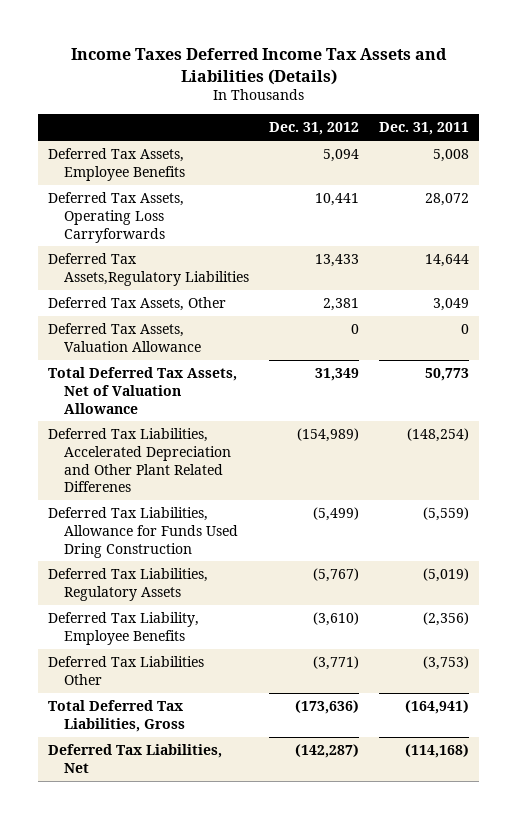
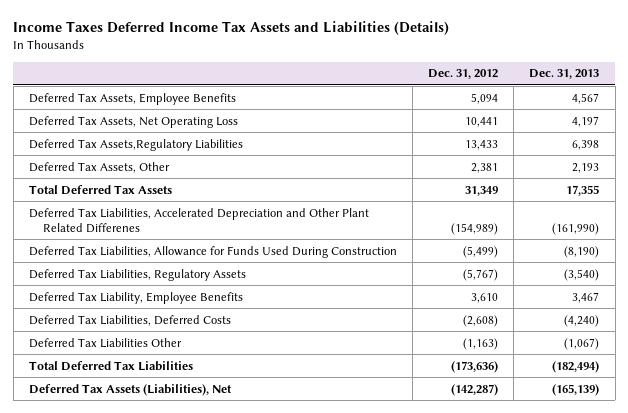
[379,122,470,136] Dec. 31, 2011 -> none
none -> [529,69,600,80] Dec. 31, 2013
[48,191,185,243] Deferred Tax Assets, Operating Loss Carryforwards -> [28,115,238,128] Deferred Tax Assets, Net Operating Loss
[48,322,202,352] Deferred Tax Assets, Valuation Allowance -> none
[48,366,238,414] Total Deferred Tax Assets, Net of Valuation Allowance -> [28,184,172,195] Total Deferred Tax Assets
[48,506,239,558] Deferred Tax Liabilities, Allowance for Funds Used Dring Construction -> [28,245,397,258] Deferred Tax Liabilities, Allowance for Funds Used During Construction
[313,611,360,626] (3,610) -> [471,292,499,303] 3,610
none -> [28,314,231,326] Deferred Tax Liabilities, Deferred Costs
[313,655,360,670] (3,771) -> [463,337,499,350] (1,163)
[48,699,186,732] Total Deferred Tax Liabilities, Gross -> [28,360,193,371] Total Deferred Tax Liabilities
[48,743,223,773] Deferred Tax Liabilities, Net -> [28,383,232,396] Deferred Tax Assets (Liabilities), Net

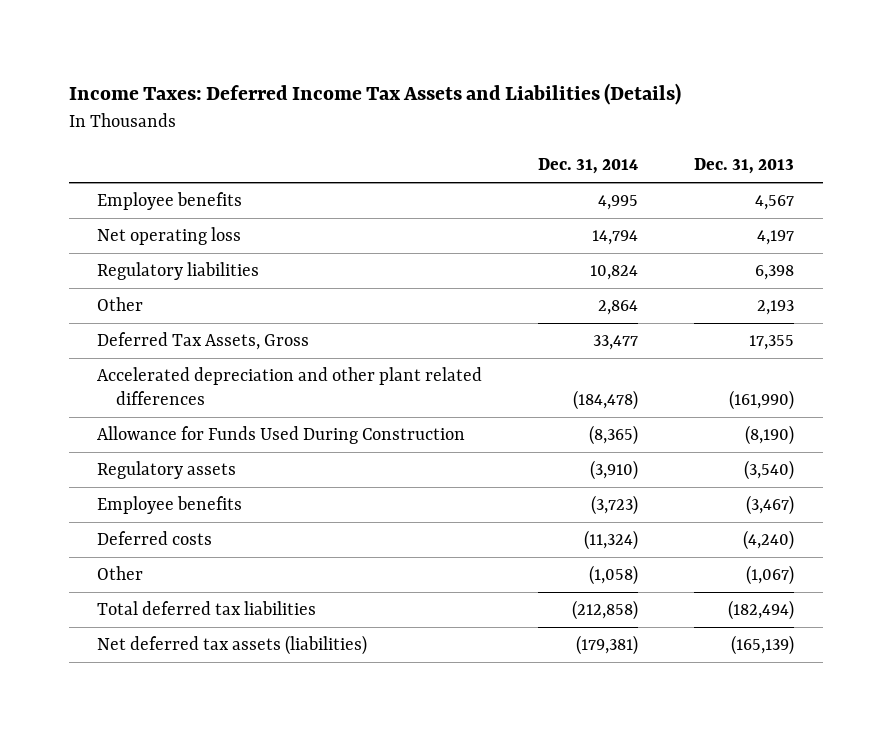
[13,21,450,36] Income Taxes Deferred Income Tax Assets and Liabilities (Details) -> [69,83,682,106] Income Taxes: Deferred Income Tax Assets and Liabilities (Details)
[428,69,499,80] Dec. 31, 2012 -> none
none -> [538,158,639,175] Dec. 31, 2014
[28,291,243,304] Deferred Tax Liability, Employee Benefits -> none
[28,92,236,105] Deferred Tax Assets, Employee Benefits -> [97,192,243,211] Employee benefits
[28,115,238,128] Deferred Tax Assets, Net Operating Loss -> [97,227,242,246] Net operating loss
[28,138,243,151] Deferred Tax Assets,Regulatory Liabilities -> [97,262,260,281] Regulatory liabilities
[28,161,170,173] Deferred Tax Assets, Other -> [97,297,144,312] Other
[28,184,172,195] Total Deferred Tax Assets -> [97,332,310,351] Deferred Tax Assets, Gross
[28,207,369,233] Deferred Tax Liabilities, Accelerated Depreciation and Other Plant Related Differenes -> [97,367,483,405] Accelerated depreciation and other plant related differences
[28,245,397,258] Deferred Tax Liabilities, Allowance for Funds Used During Construction -> [97,426,466,445] Allowance for Funds Used During Construction
[28,268,246,281] Deferred Tax Liabilities, Regulatory Assets -> [97,461,237,480] Regulatory assets
none -> [97,496,243,515] Employee benefits
[28,314,231,326] Deferred Tax Liabilities, Deferred Costs -> [97,531,213,546] Deferred costs
[28,337,182,348] Deferred Tax Liabilities Other -> [97,566,144,581] Other
[28,360,193,371] Total Deferred Tax Liabilities -> [97,601,317,616] Total deferred tax liabilities
[28,383,232,396] Deferred Tax Assets (Liabilities), Net -> [97,635,368,656] Net deferred tax assets (liabilities)

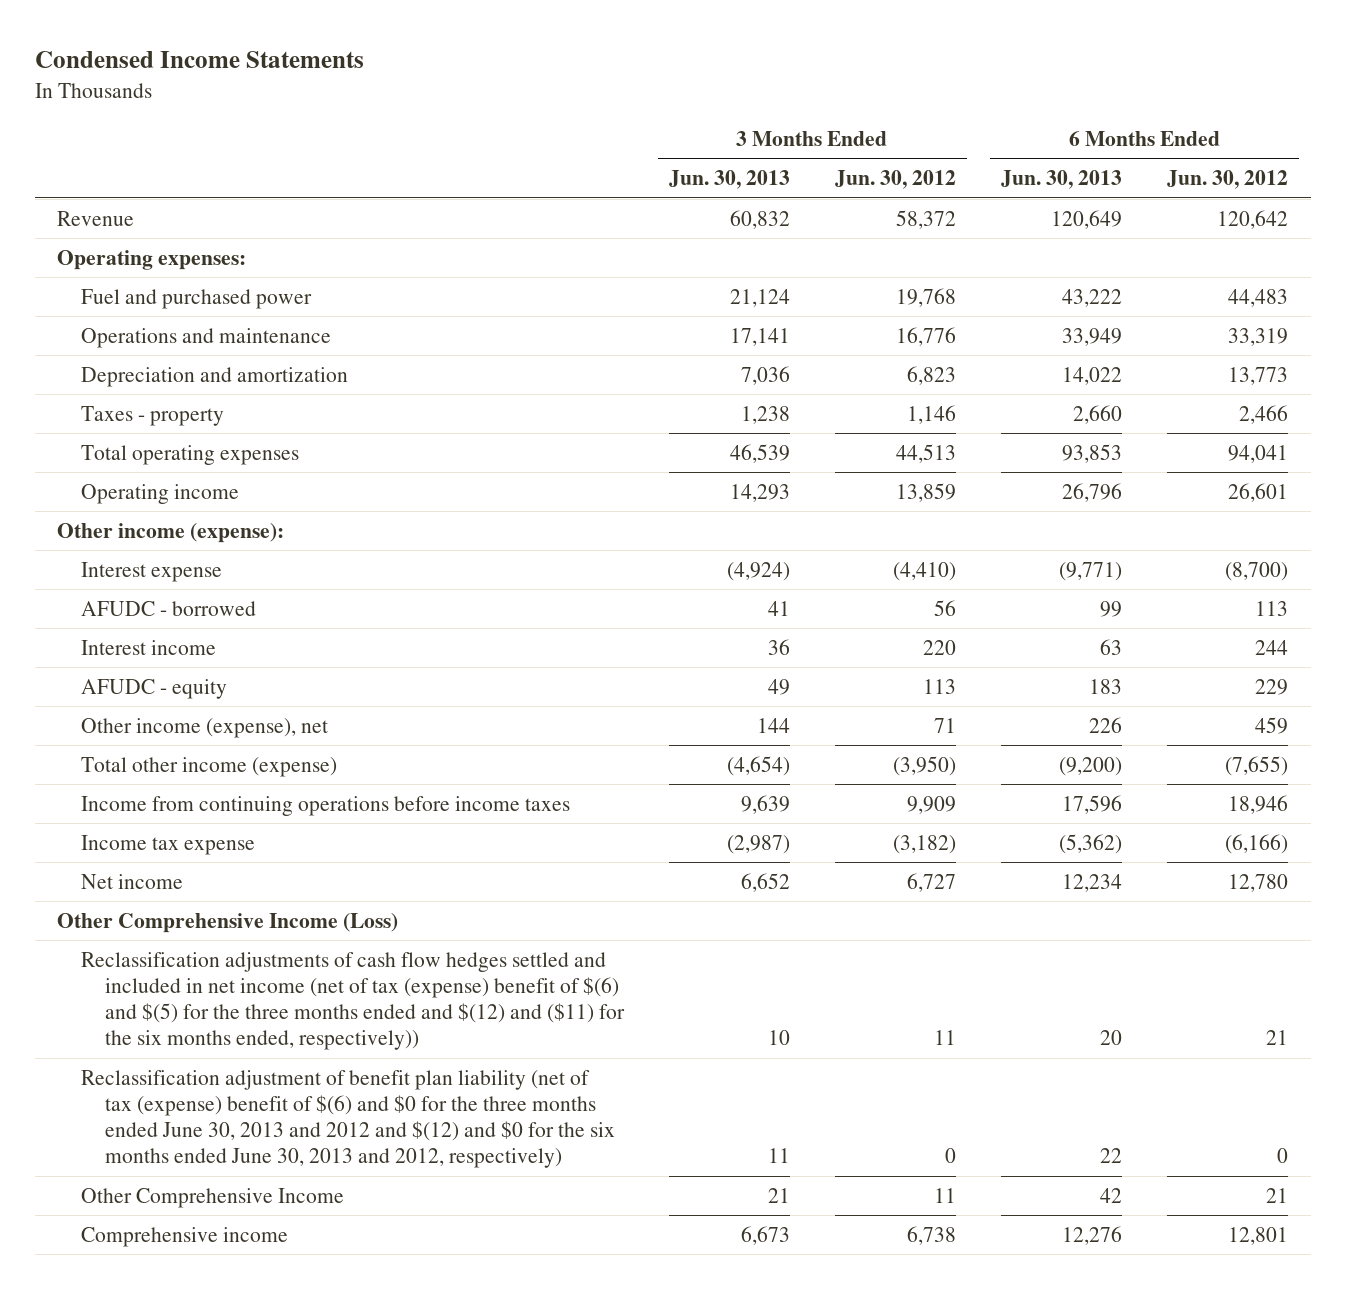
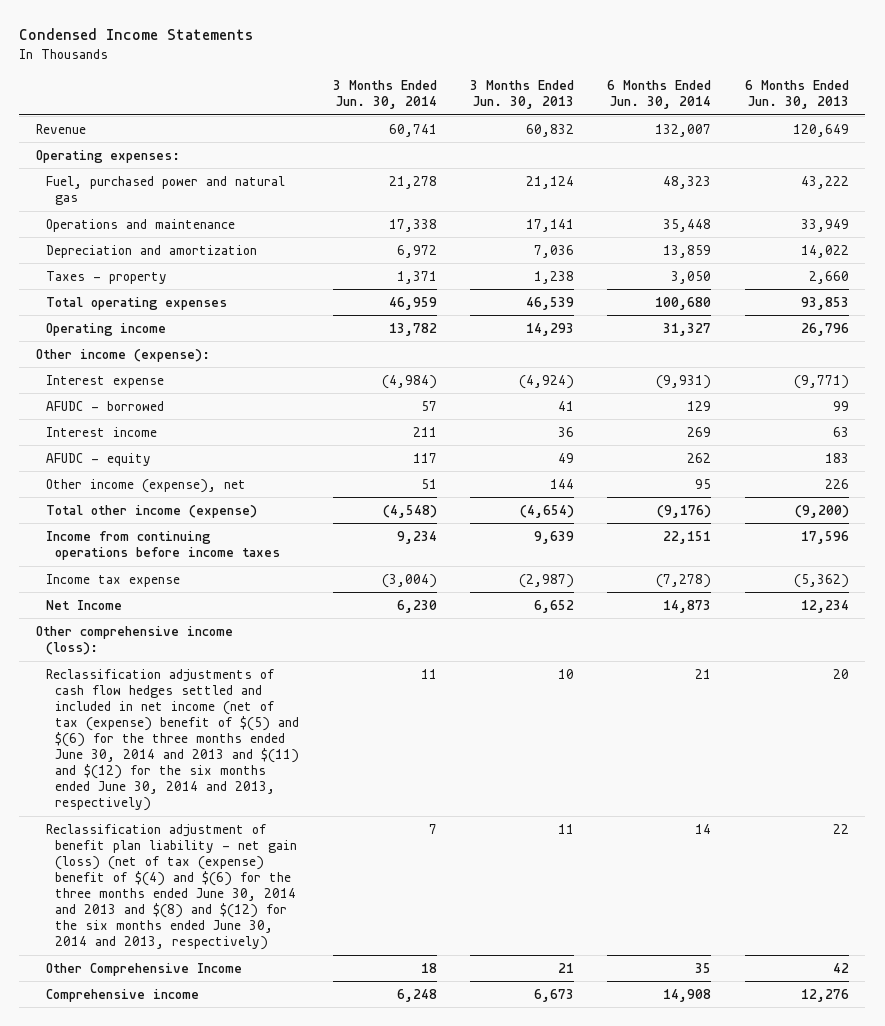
[835,170,957,190] Jun. 30, 2012 -> none
[1167,170,1289,190] Jun. 30, 2012 -> none
none -> [332,80,437,110] 3 Months Ended Jun. 30, 2014
none -> [607,80,712,110] 6 Months Ended Jun. 30, 2014
[81,288,313,309] Fuel and purchased power -> [45,175,285,205] Fuel, purchased power and natural gas
[81,873,184,889] Net income -> [45,599,122,610] Net Income
[57,912,399,933] Other Comprehensive Income (Loss) -> [35,625,233,655] Other comprehensive income (loss):
[81,951,625,1051] Reclassification adjustments of cash flow hedges settled and included in net income (net of tax (expense) benefit of $(6) and $(5) for the three months ended and $(12) and ($11) for the six months ended, respectively)) -> [45,668,300,812] Reclassification adjustments of cash flow hedges settled and included in net income (net of tax (expense) benefit of $(5) and $(6) for the three months ended June 30, 2014 and 2013 and $(11) and $(12) for the six months ended June 30, 2014 and 2013, respectively)
[81,1069,615,1169] Reclassification adjustment of benefit plan liability (net of tax (expense) benefit of $(6) and $0 for the three months ended June 30, 2013 and 2012 and $(12) and $0 for the six months ended June 30, 2013 and 2012, respectively) -> [45,823,298,951] Reclassification adjustment of benefit plan liability - net gain (loss) (net of tax (expense) benefit of $(4) and $(6) for the three months ended June 30, 2014 and 2013 and $(8) and $(12) for the six months ended June 30, 2014 and 2013, respectively)

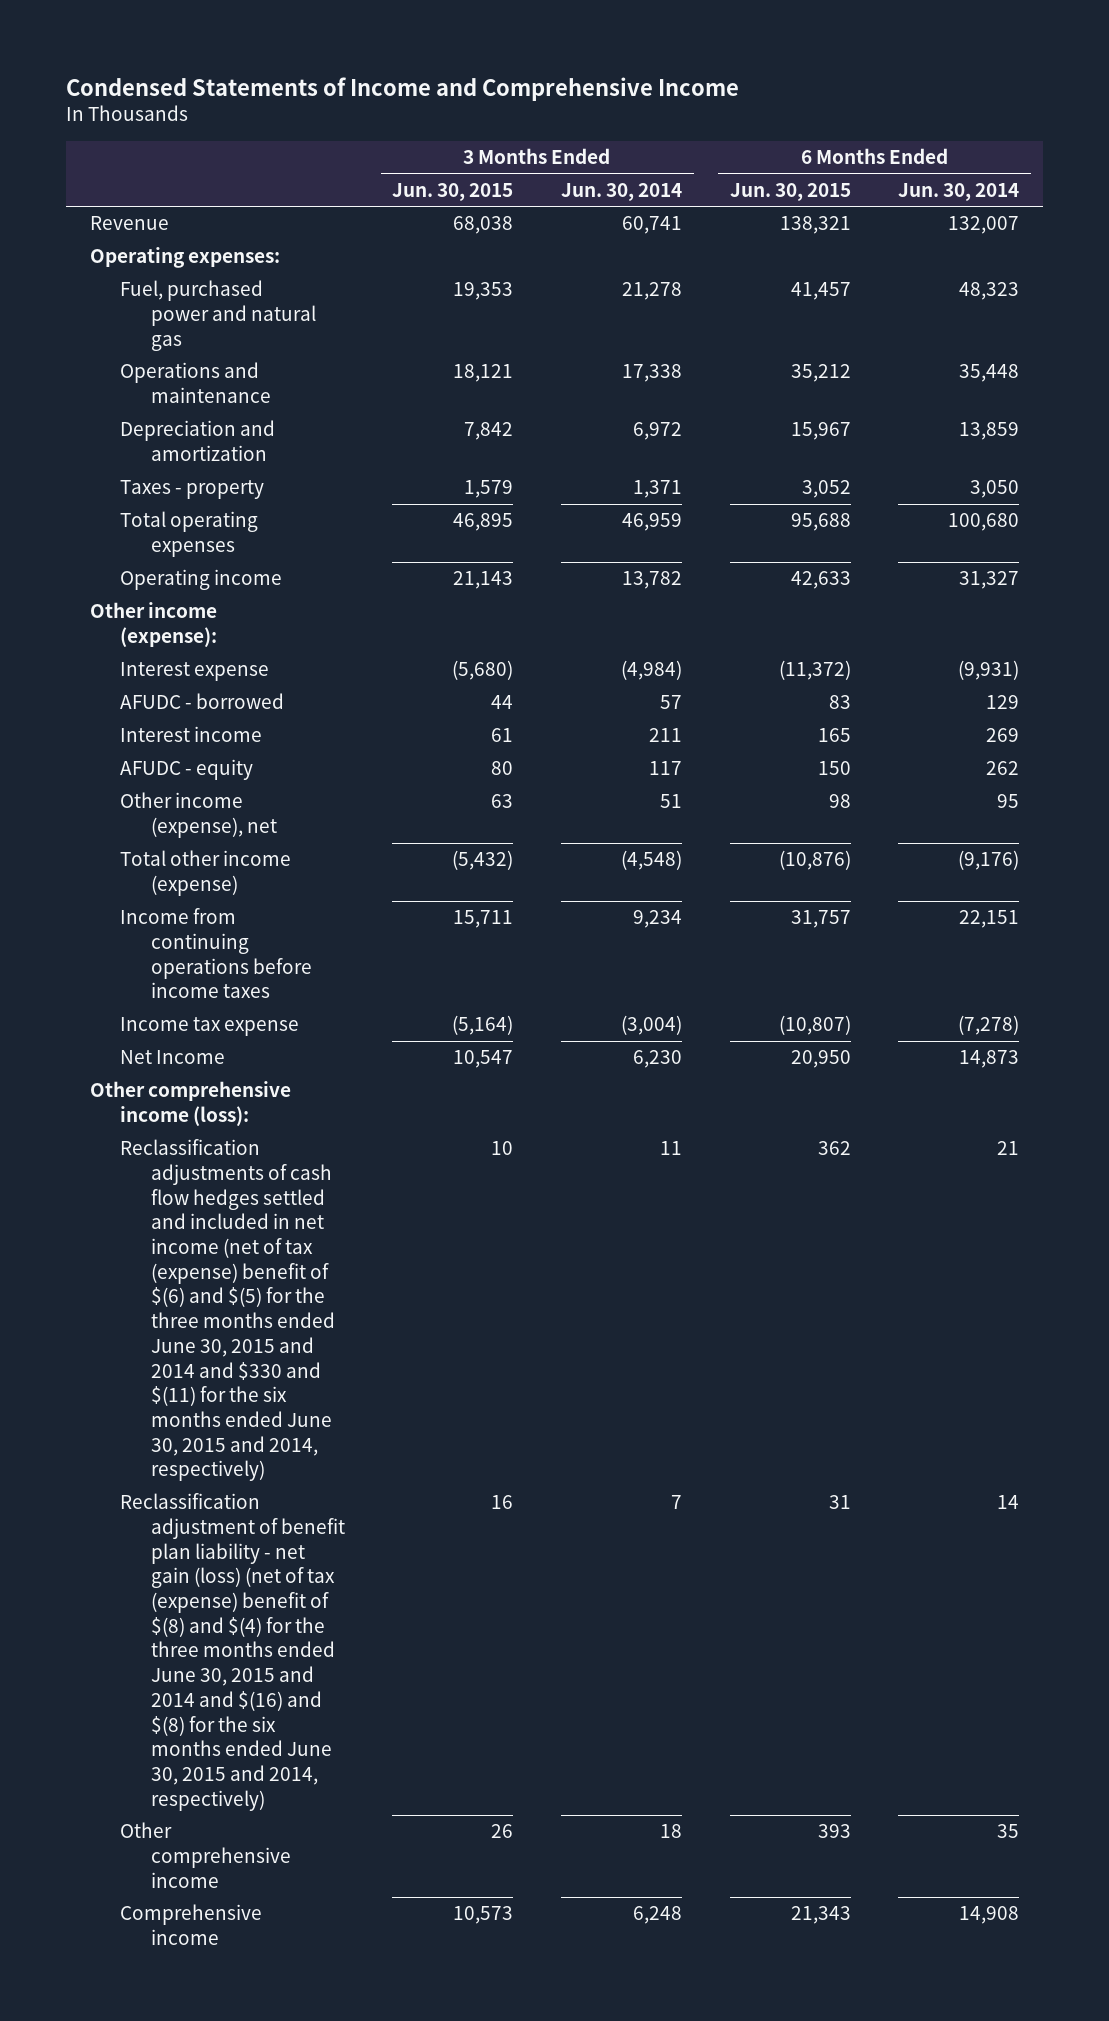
[19,28,254,41] Condensed Income Statements -> [65,76,739,101] Condensed Statements of Income and Comprehensive Income
[470,80,575,110] 3 Months Ended Jun. 30, 2013 -> none
[744,80,849,110] 6 Months Ended Jun. 30, 2013 -> none
none -> [392,182,514,201] Jun. 30, 2015
none -> [729,182,851,201] Jun. 30, 2015
[45,668,300,812] Reclassification adjustments of cash flow hedges settled and included in net income (net of tax (expense) benefit of $(5) and $(6) for the three months ended June 30, 2014 and 2013 and $(11) and $(12) for the six months ended June 30, 2014 and 2013, respectively) -> [120,1139,335,1482] Reclassification adjustments of cash flow hedges settled and included in net income (net of tax (expense) benefit of $(6) and $(5) for the three months ended June 30, 2015 and 2014 and $330 and $(11) for the six months ended June 30, 2015 and 2014, respectively)
[45,823,298,951] Reclassification adjustment of benefit plan liability - net gain (loss) (net of tax (expense) benefit of $(4) and $(6) for the three months ended June 30, 2014 and 2013 and $(8) and $(12) for the six months ended June 30, 2014 and 2013, respectively) -> [120,1493,345,1811] Reclassification adjustment of benefit plan liability - net gain (loss) (net of tax (expense) benefit of $(8) and $(4) for the three months ended June 30, 2015 and 2014 and $(16) and $(8) for the six months ended June 30, 2015 and 2014, respectively)
[45,962,242,976] Other Comprehensive Income -> [120,1822,291,1888] Other comprehensive income

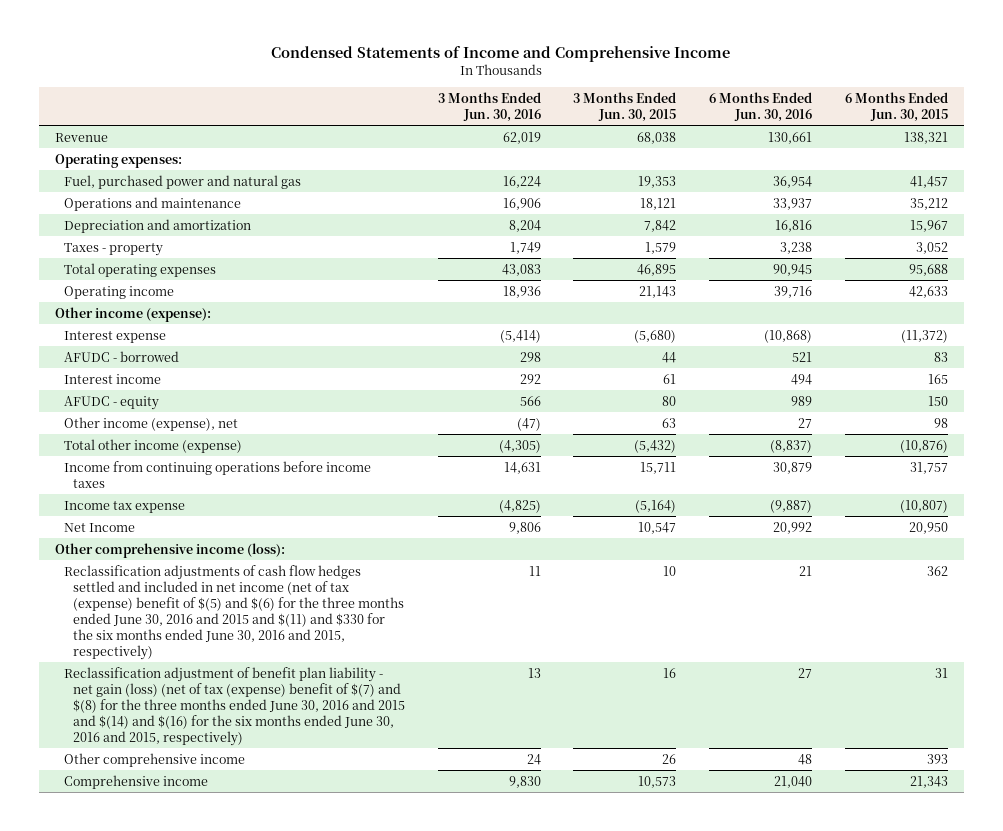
[561,182,683,201] Jun. 30, 2014 -> none
[898,182,1020,201] Jun. 30, 2014 -> none
none -> [437,91,541,122] 3 Months Ended Jun. 30, 2016
none -> [708,91,812,122] 6 Months Ended Jun. 30, 2016
[120,1139,335,1482] Reclassification adjustments of cash flow hedges settled and included in net income (net of tax (expense) benefit of $(6) and $(5) for the three months ended June 30, 2015 and 2014 and $330 and $(11) for the six months ended June 30, 2015 and 2014, respectively) -> [64,564,404,660] Reclassification adjustments of cash flow hedges settled and included in net income (net of tax (expense) benefit of $(5) and $(6) for the three months ended June 30, 2016 and 2015 and $(11) and $330 for the six months ended June 30, 2016 and 2015, respectively)
[120,1493,345,1811] Reclassification adjustment of benefit plan liability - net gain (loss) (net of tax (expense) benefit of $(8) and $(4) for the three months ended June 30, 2015 and 2014 and $(16) and $(8) for the six months ended June 30, 2015 and 2014, respectively) -> [64,666,405,746] Reclassification adjustment of benefit plan liability - net gain (loss) (net of tax (expense) benefit of $(7) and $(8) for the three months ended June 30, 2016 and 2015 and $(14) and $(16) for the six months ended June 30, 2016 and 2015, respectively)

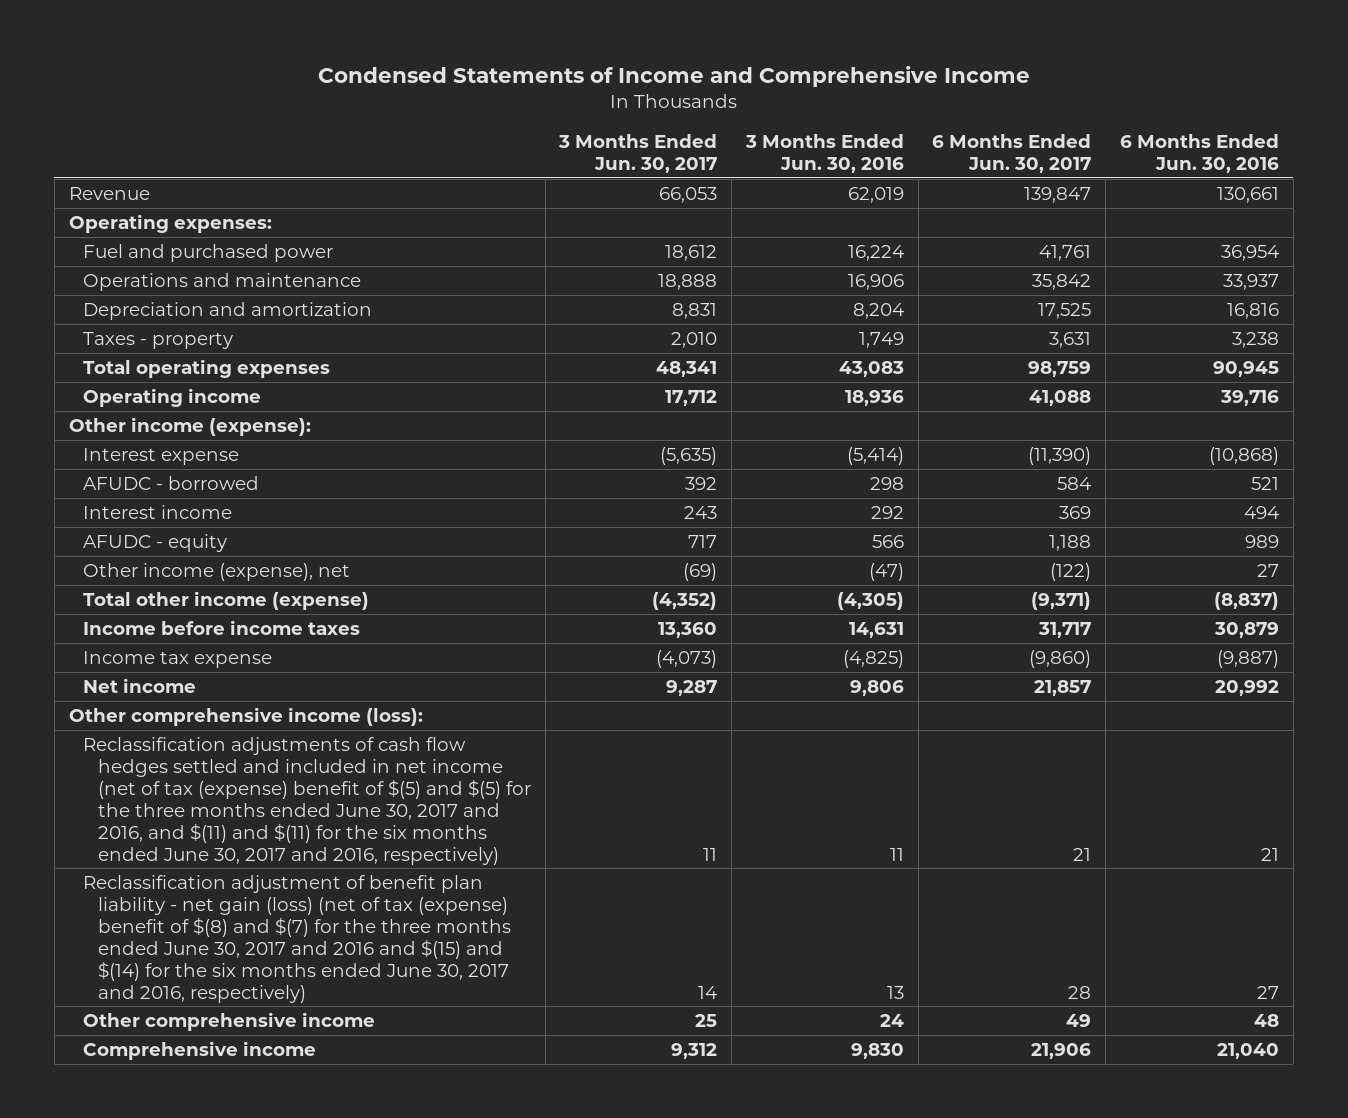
[573,91,677,122] 3 Months Ended Jun. 30, 2015 -> none
[844,91,948,122] 6 Months Ended Jun. 30, 2015 -> none
none -> [558,133,718,173] 3 Months Ended Jun. 30, 2017
none -> [932,133,1092,173] 6 Months Ended Jun. 30, 2017
[64,174,302,189] Fuel, purchased power and natural gas -> [83,243,334,262] Fuel and purchased power
[64,460,372,488] Income from continuing operations before income taxes -> [83,619,361,635] Income before income taxes
[64,522,136,532] Net Income -> [83,677,197,693] Net income
[64,564,404,660] Reclassification adjustments of cash flow hedges settled and included in net income (net of tax (expense) benefit of $(5) and $(6) for the three months ended June 30, 2016 and 2015 and $(11) and $330 for the six months ended June 30, 2016 and 2015, respectively) -> [83,736,531,865] Reclassification adjustments of cash flow hedges settled and included in net income (net of tax (expense) benefit of $(5) and $(5) for the three months ended June 30, 2017 and 2016, and $(11) and $(11) for the six months ended June 30, 2017 and 2016, respectively)
[64,666,405,746] Reclassification adjustment of benefit plan liability - net gain (loss) (net of tax (expense) benefit of $(7) and $(8) for the three months ended June 30, 2016 and 2015 and $(14) and $(16) for the six months ended June 30, 2016 and 2015, respectively) -> [83,874,511,1003] Reclassification adjustment of benefit plan liability - net gain (loss) (net of tax (expense) benefit of $(8) and $(7) for the three months ended June 30, 2017 and 2016 and $(15) and $(14) for the six months ended June 30, 2017 and 2016, respectively)

